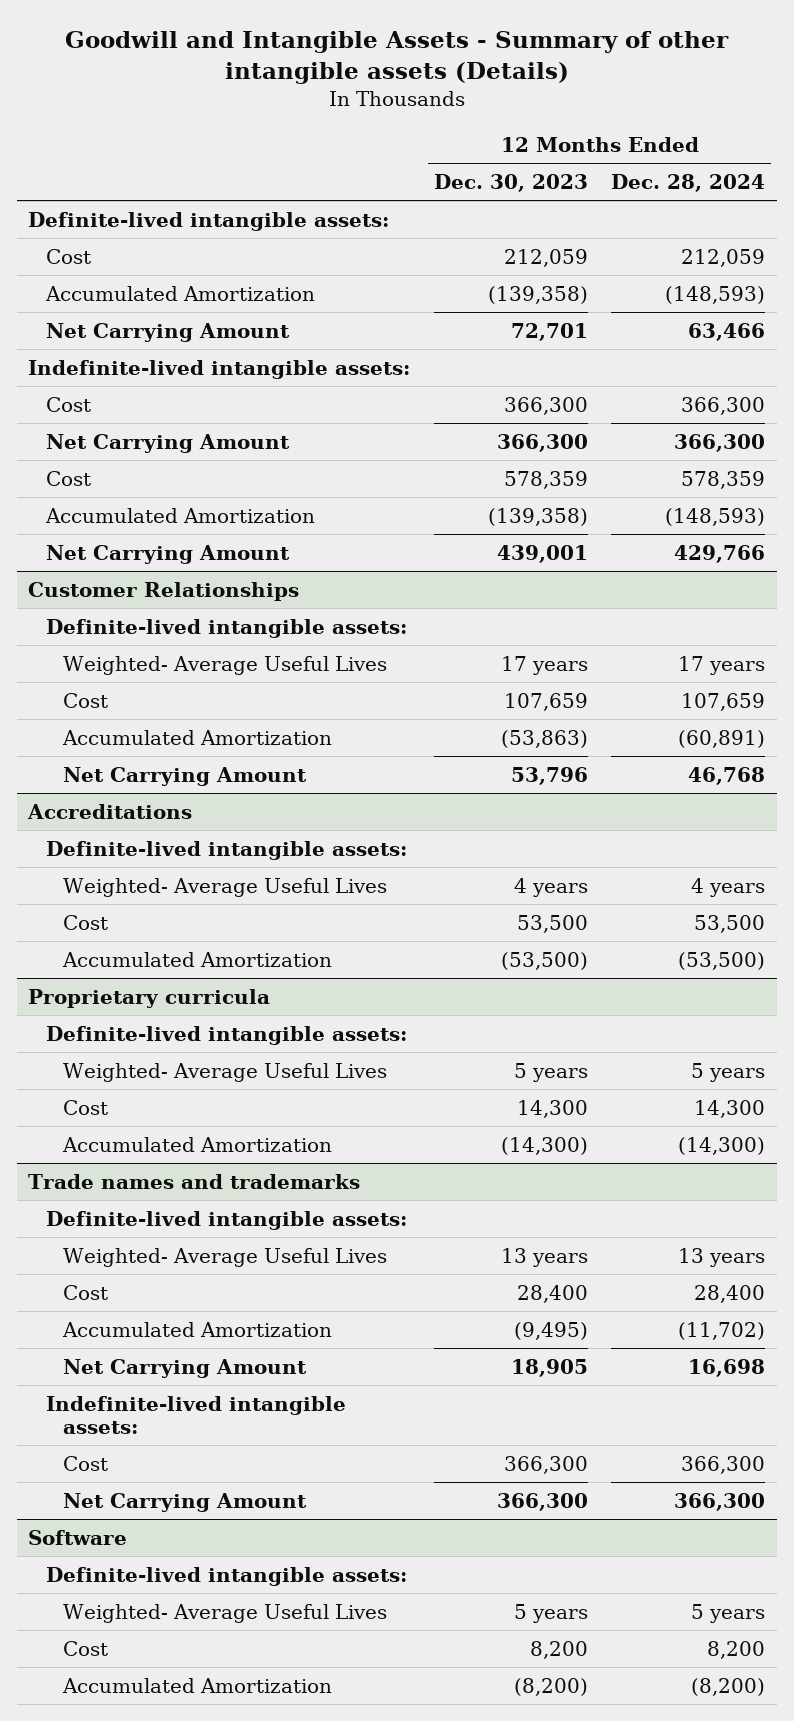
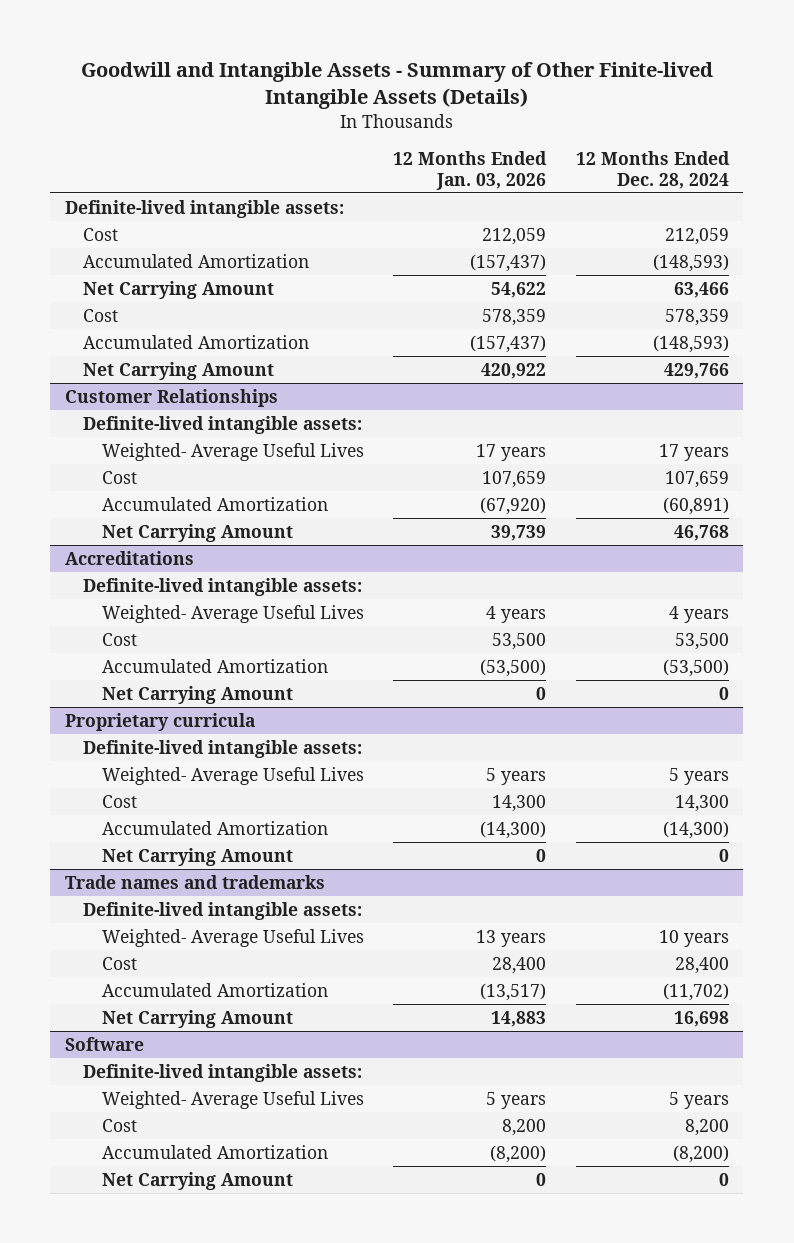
[64,30,729,84] Goodwill and Intangible Assets - Summary of other intangible assets (Details) -> [80,62,713,110] Goodwill and Intangible Assets - Summary of Other Finite-lived Intangible Assets (Details)
[433,173,588,192] Dec. 30, 2023 -> none
none -> [393,150,548,190] 12 Months Ended Jan. 03, 2026
[28,359,411,379] Indefinite-lived intangible assets: -> none
[45,396,91,412] Cost -> none
[45,433,290,453] Net Carrying Amount -> none
none -> [102,685,294,704] Net Carrying Amount
none -> [102,847,294,866] Net Carrying Amount
[678,1247,766,1267] 13 years -> [658,929,729,947] 10 years
[45,1395,346,1435] Indefinite-lived intangible assets: -> none
[63,1455,109,1471] Cost -> none
[63,1492,308,1512] Net Carrying Amount -> none
none -> [102,1171,294,1190] Net Carrying Amount

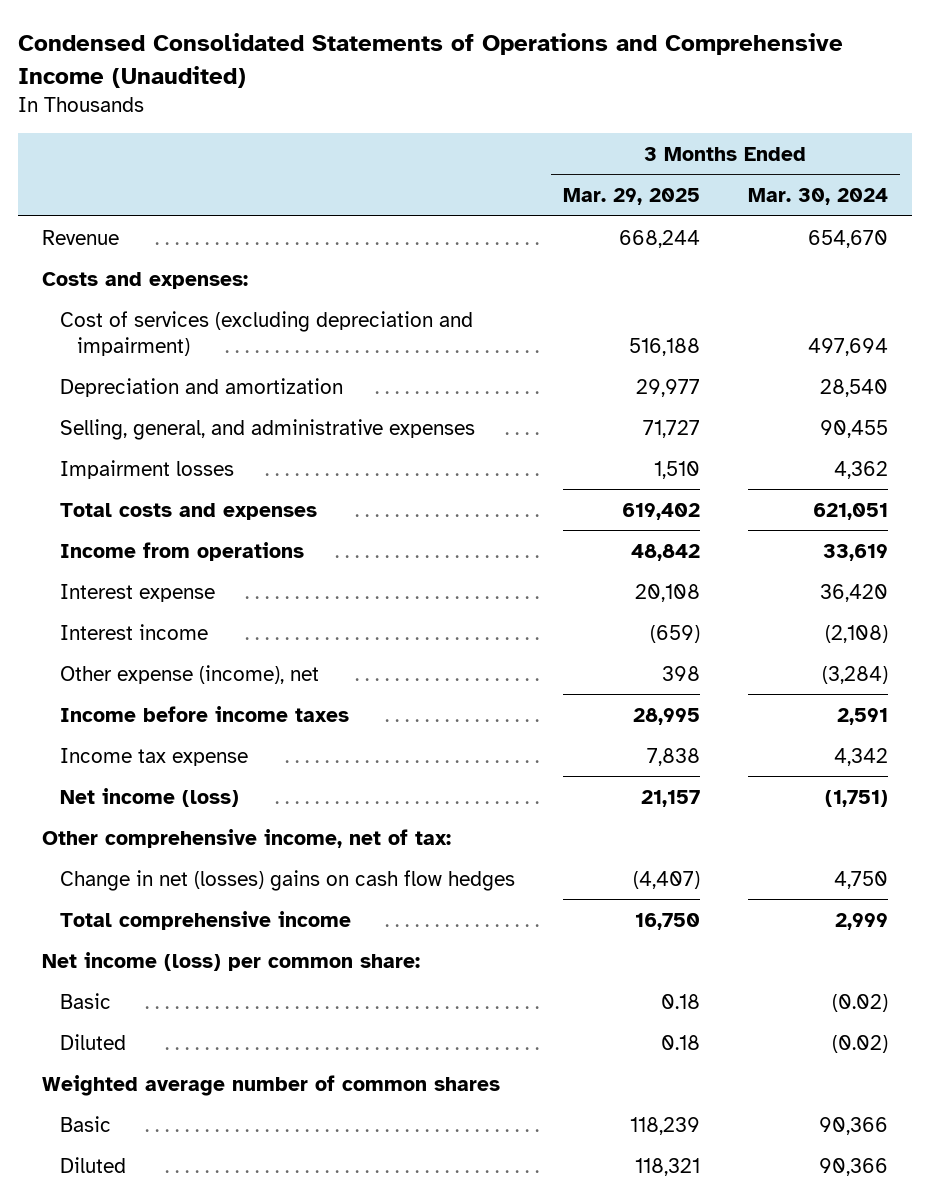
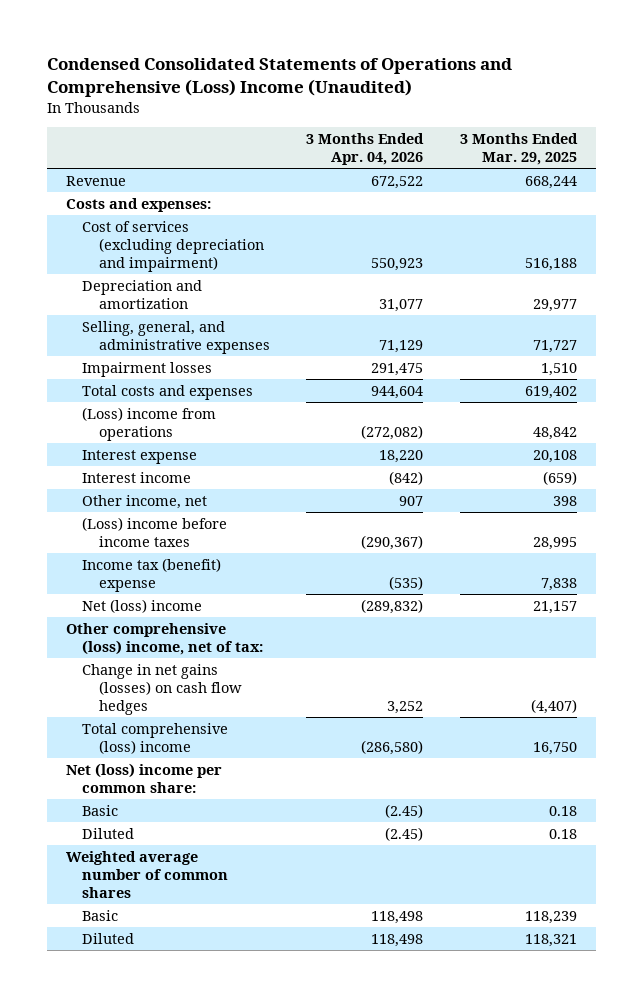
[18,33,844,88] Condensed Consolidated Statements of Operations and Comprehensive Income (Unaudited) -> [47,57,513,97] Condensed Consolidated Statements of Operations and Comprehensive (Loss) Income (Unaudited)
[747,188,888,206] Mar. 30, 2024 -> none
none -> [306,133,425,166] 3 Months Ended Apr. 04, 2026
[59,541,304,561] Income from operations -> [82,406,217,441] (Loss) income from operations
[59,664,319,684] Other expense (income), net -> [82,494,208,509] Other income, net
[59,705,349,722] Income before income taxes -> [82,516,228,547] (Loss) income before income taxes
[59,747,248,766] Income tax expense -> [82,557,222,592] Income tax (benefit) expense
[59,787,239,807] Net income (loss) -> [82,598,203,613] Net (loss) income
[42,828,452,848] Other comprehensive income, net of tax: -> [65,622,264,655] Other comprehensive (loss) income, net of tax:
[59,869,515,891] Change in net (losses) gains on cash flow hedges -> [82,663,242,716] Change in net gains (losses) on cash flow hedges
[59,910,351,930] Total comprehensive income -> [82,722,229,754] Total comprehensive (loss) income
[42,951,421,971] Net income (loss) per common share: -> [65,762,222,793] Net (loss) income per common share:

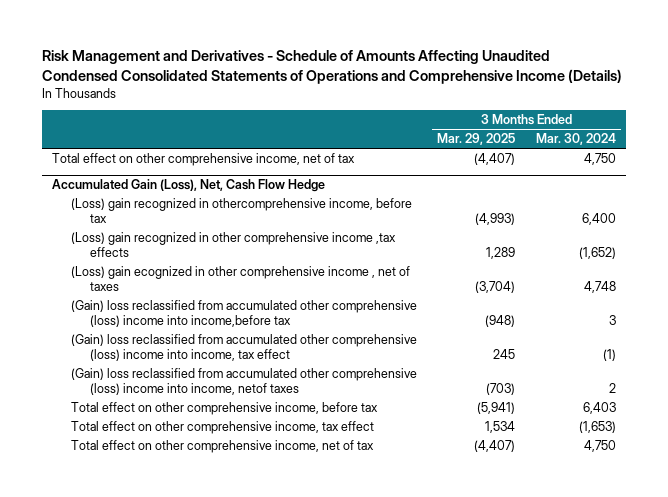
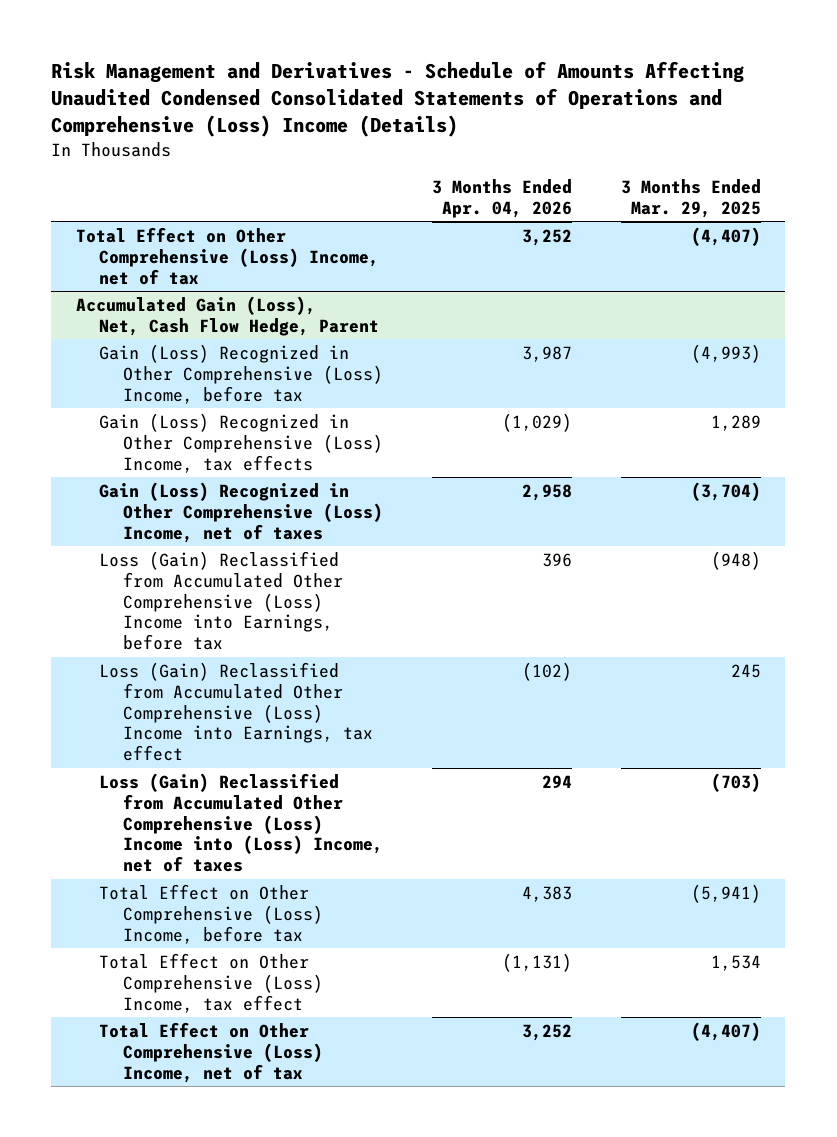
[42,50,623,84] Risk Management and Derivatives - Schedule of Amounts Affecting Unaudited Condensed Consolidated Statements of Operations and Comprehensive Income (Details) -> [51,61,745,138] Risk Management and Derivatives - Schedule of Amounts Affecting Unaudited Condensed Consolidated Statements of Operations and Comprehensive (Loss) Income (Details)
[535,133,616,146] Mar. 30, 2024 -> none
none -> [431,178,572,218] 3 Months Ended Apr. 04, 2026
[52,153,356,167] Total effect on other comprehensive income, net of tax -> [75,226,380,285] Total Effect on Other Comprehensive (Loss) Income, net of tax
[52,179,326,193] Accumulated Gain (Loss), Net, Cash Flow Hedge -> [75,295,380,336] Accumulated Gain (Loss), Net, Cash Flow Hedge, Parent
[71,198,413,223] (Loss) gain recognized in othercomprehensive income, before tax -> [99,343,383,404] Gain (Loss) Recognized in Other Comprehensive (Loss) Income, before tax
[71,232,397,257] (Loss) gain recognized in other comprehensive income ,tax effects -> [99,412,383,473] Gain (Loss) Recognized in Other Comprehensive (Loss) Income, tax effects
[71,266,411,291] (Loss) gain ecognized in other comprehensive income , net of taxes -> [99,481,383,543] Gain (Loss) Recognized in Other Comprehensive (Loss) Income, net of taxes
[71,300,418,327] (Gain) loss reclassified from accumulated other comprehensive (loss) income into income,before tax -> [99,550,343,651] Loss (Gain) Reclassified from Accumulated Other Comprehensive (Loss) Income into Earnings, before tax
[71,334,418,361] (Gain) loss reclassified from accumulated other comprehensive (loss) income into income, tax effect -> [99,661,373,762] Loss (Gain) Reclassified from Accumulated Other Comprehensive (Loss) Income into Earnings, tax effect
[71,368,418,395] (Gain) loss reclassified from accumulated other comprehensive (loss) income into income, netof taxes -> [99,772,383,873] Loss (Gain) Reclassified from Accumulated Other Comprehensive (Loss) Income into (Loss) Income, net of taxes
[71,402,379,416] Total effect on other comprehensive income, before tax -> [99,883,323,944] Total Effect on Other Comprehensive (Loss) Income, before tax
[71,421,375,435] Total effect on other comprehensive income, tax effect -> [99,952,323,1013] Total Effect on Other Comprehensive (Loss) Income, tax effect
[71,440,375,454] Total effect on other comprehensive income, net of tax -> [99,1021,323,1083] Total Effect on Other Comprehensive (Loss) Income, net of tax

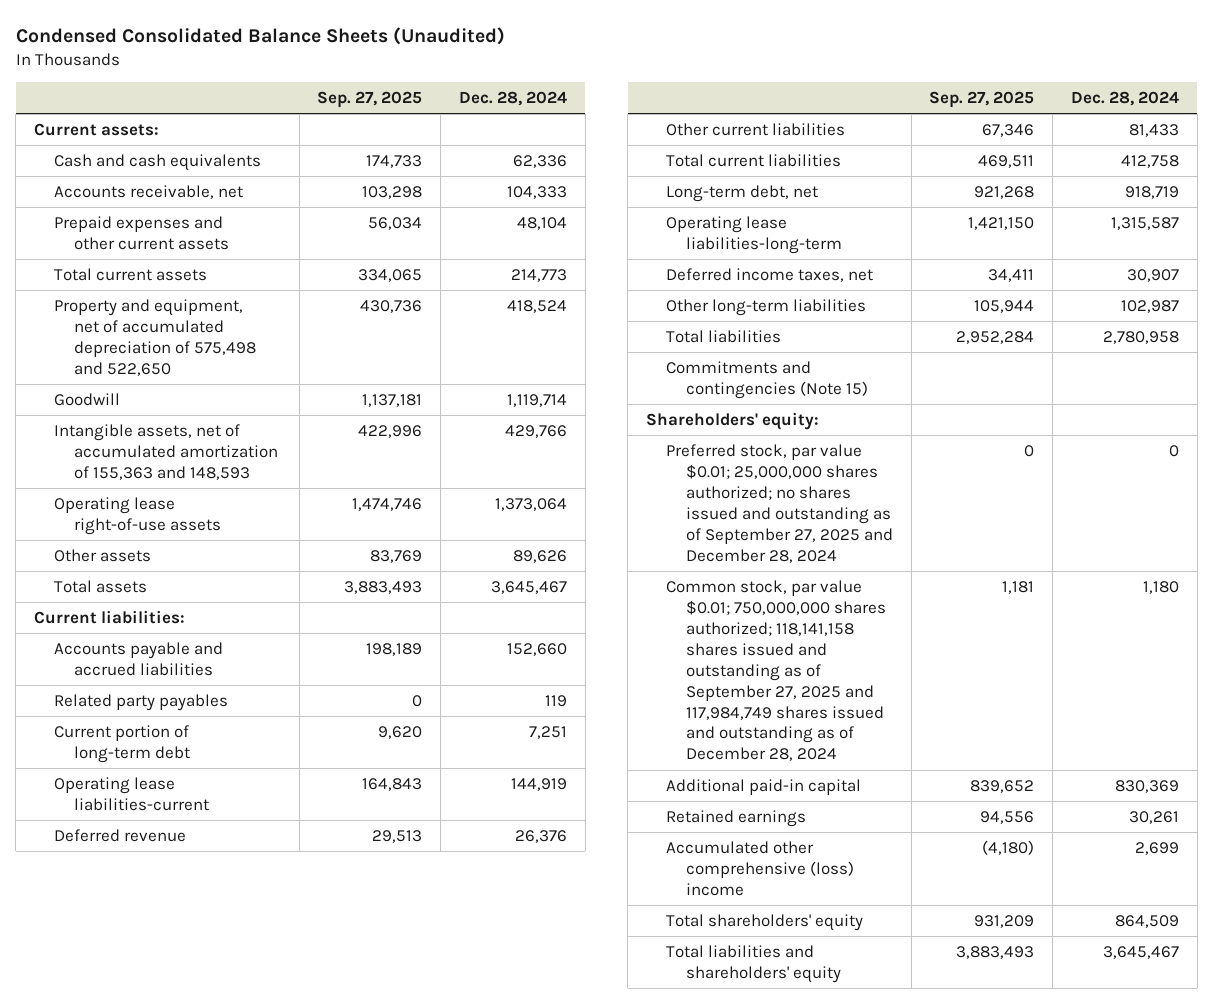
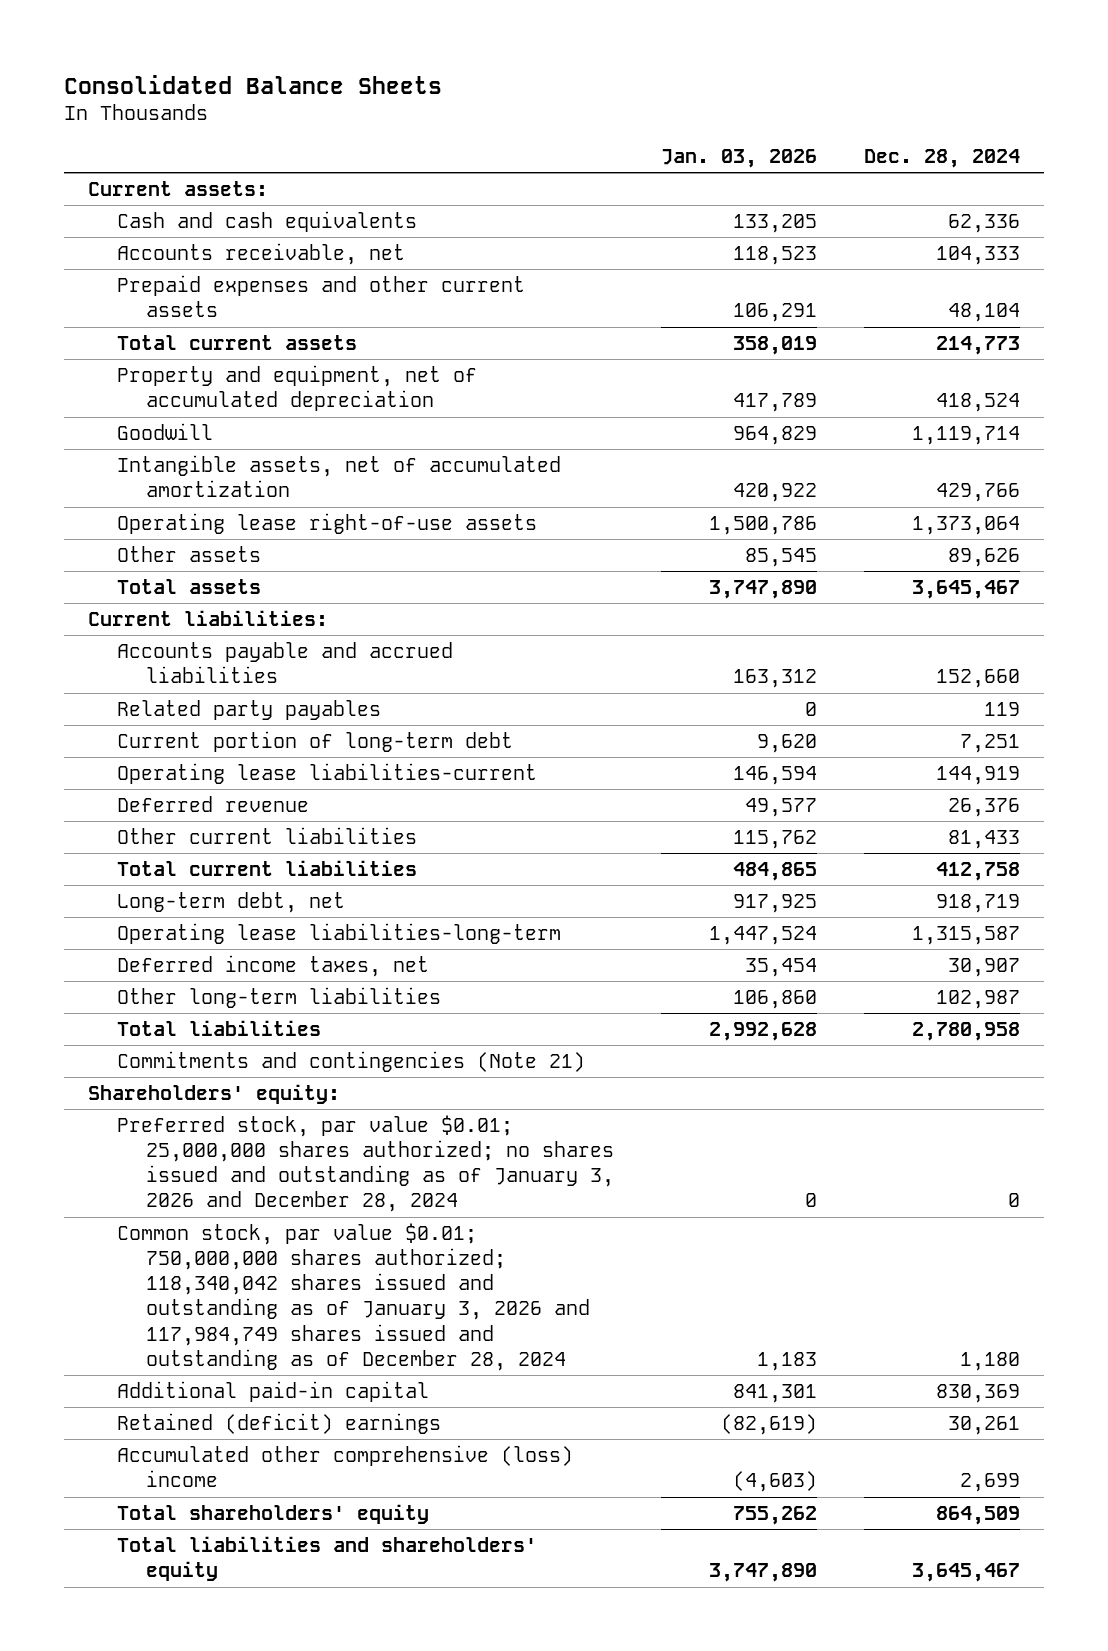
[15,27,505,46] Condensed Consolidated Balance Sheets (Unaudited) -> [63,75,442,95] Consolidated Balance Sheets
[317,91,423,109] Sep. 27, 2025 -> none
none -> [661,148,818,168] Jan. 03, 2026
[53,298,256,376] Property and equipment, net of accumulated depreciation of 575,498 and 522,650 -> [116,364,477,412] Property and equipment, net of accumulated depreciation
[53,423,278,480] Intangible assets, net of accumulated amortization of 155,363 and 148,593 -> [116,454,561,498] Intangible assets, net of accumulated amortization
[665,360,868,399] Commitments and contingencies (Note 15) -> [116,1050,585,1072] Commitments and contingencies (Note 21)
[665,443,893,563] Preferred stock, par value $0.01; 25,000,000 shares authorized; no shares issued and outstanding as of September 27, 2025 and December 28, 2024 -> [116,1114,615,1213] Preferred stock, par value $0.01; 25,000,000 shares authorized; no shares issued and outstanding as of January 3, 2026 and December 28, 2024
[665,579,886,762] Common stock, par value $0.01; 750,000,000 shares authorized; 118,141,158 shares issued and outstanding as of September 27, 2025 and 117,984,749 shares issued and outstanding as of December 28, 2024 -> [116,1222,591,1371] Common stock, par value $0.01; 750,000,000 shares authorized; 118,340,042 shares issued and outstanding as of January 3, 2026 and 117,984,749 shares issued and outstanding as of December 28, 2024
[665,809,806,827] Retained earnings -> [116,1412,441,1434] Retained (deficit) earnings

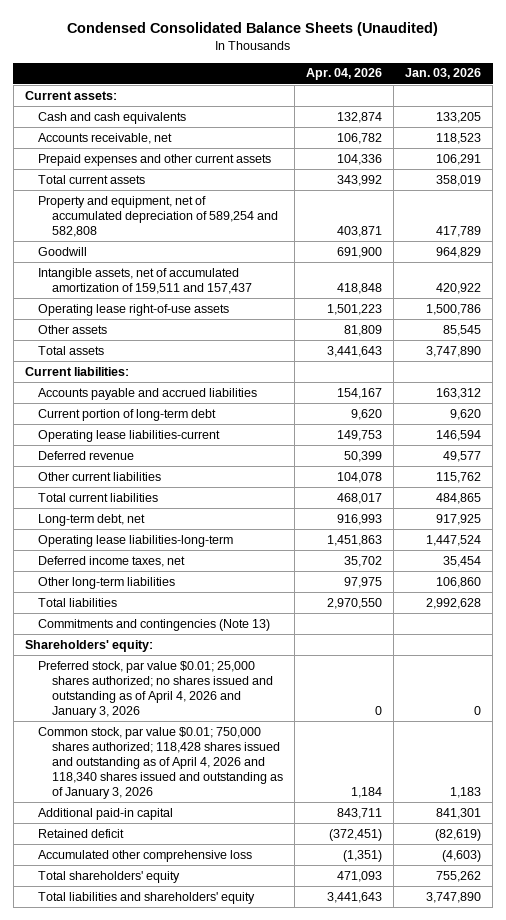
[63,75,442,95] Consolidated Balance Sheets -> [67,21,439,36] Condensed Consolidated Balance Sheets (Unaudited)
[864,148,1021,168] Dec. 28, 2024 -> none
none -> [305,68,382,81] Apr. 04, 2026
[116,364,477,412] Property and equipment, net of accumulated depreciation -> [38,195,278,237] Property and equipment, net of accumulated depreciation of 589,254 and 582,808
[116,454,561,498] Intangible assets, net of accumulated amortization -> [38,267,252,294] Intangible assets, net of accumulated amortization of 159,511 and 157,437
[116,699,381,720] Related party payables -> none
[116,1050,585,1072] Commitments and contingencies (Note 21) -> [38,618,271,631] Commitments and contingencies (Note 13)
[116,1114,615,1213] Preferred stock, par value $0.01; 25,000,000 shares authorized; no shares issued and outstanding as of January 3, 2026 and December 28, 2024 -> [38,660,273,718] Preferred stock, par value $0.01; 25,000 shares authorized; no shares issued and outstanding as of April 4, 2026 and January 3, 2026
[116,1222,591,1371] Common stock, par value $0.01; 750,000,000 shares authorized; 118,340,042 shares issued and outstanding as of January 3, 2026 and 117,984,749 shares issued and outstanding as of December 28, 2024 -> [38,726,283,799] Common stock, par value $0.01; 750,000 shares authorized; 118,428 shares issued and outstanding as of April 4, 2026 and 118,340 shares issued and outstanding as of January 3, 2026
[116,1412,441,1434] Retained (deficit) earnings -> [38,828,125,838] Retained deficit
[116,1444,573,1488] Accumulated other comprehensive (loss) income -> [38,849,253,862] Accumulated other comprehensive loss

